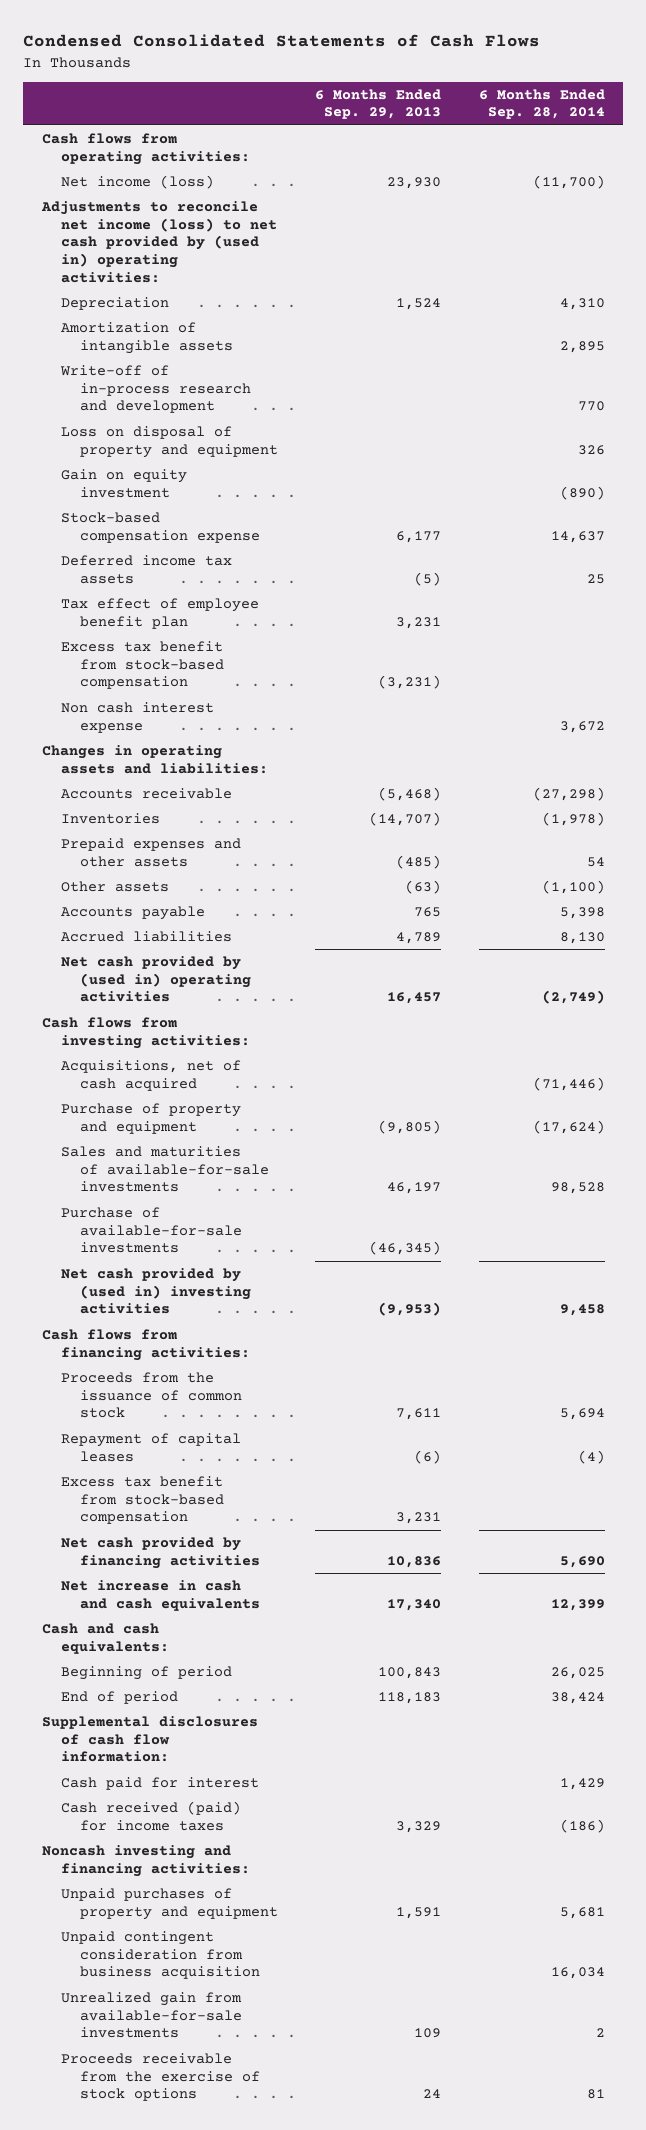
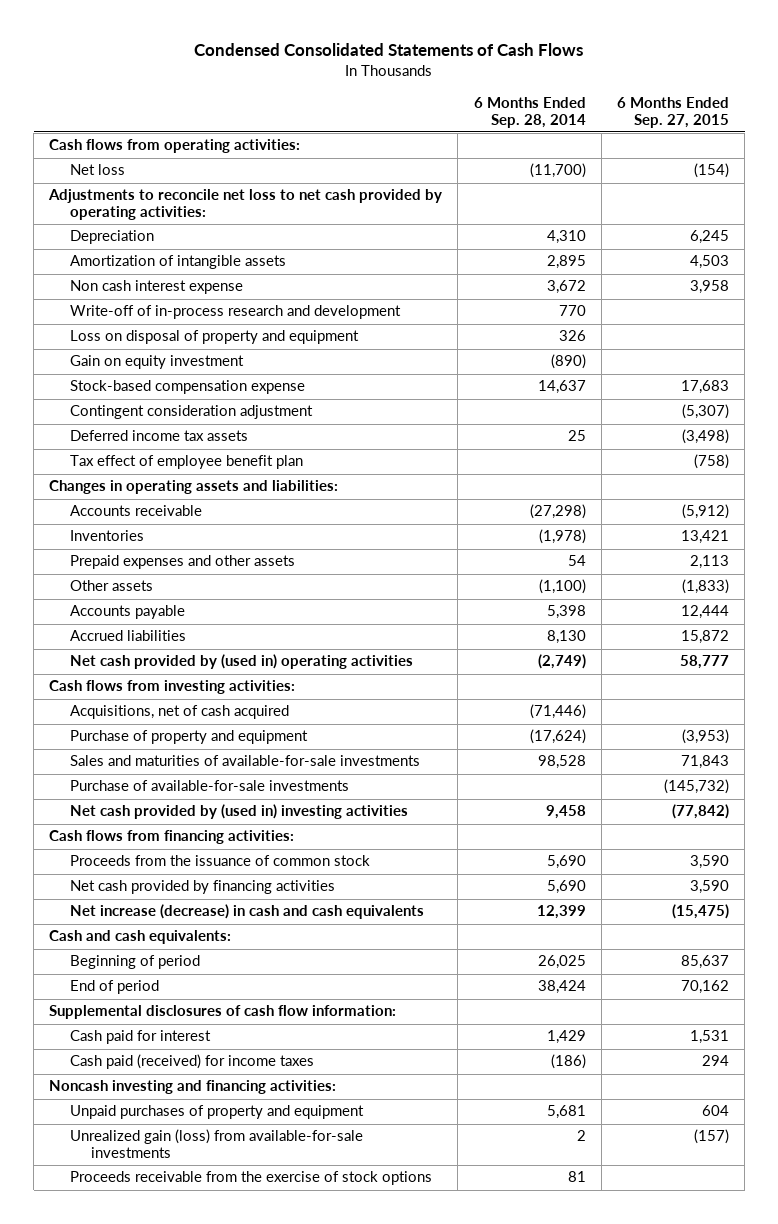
[315,88,442,120] 6 Months Ended Sep. 29, 2013 -> none
none -> [616,96,729,128] 6 Months Ended Sep. 27, 2015
[60,175,214,190] Net income (loss) -> [70,164,126,176] Net loss
[40,201,277,283] Adjustments to reconcile net income (loss) to net cash provided by (used in) operating activities: -> [48,189,443,221] Adjustments to reconcile net loss to net cash provided by operating activities:
[60,702,214,733] Non cash interest expense -> [70,280,244,295] Non cash interest expense
none -> [70,405,314,420] Contingent consideration adjustment
[60,641,224,690] Excess tax benefit from stock-based compensation -> none
[60,1433,241,1462] Repayment of capital leases -> none
[60,1476,224,1525] Excess tax benefit from stock-based compensation -> none
[559,1408,605,1421] 5,694 -> [546,855,586,870] 5,690
[60,1580,260,1611] Net increase in cash and cash equivalents -> [70,904,425,920] Net increase (decrease) in cash and cash equivalents
[60,1801,241,1831] Cash received (paid) for income taxes -> [70,1054,315,1070] Cash paid (received) for income taxes
[60,1931,260,1980] Unpaid contingent consideration from business acquisition -> none
[60,1992,242,2039] Unrealized gain from available-for-sale investments -> [70,1129,364,1159] Unrealized gain (loss) from available-for-sale investments

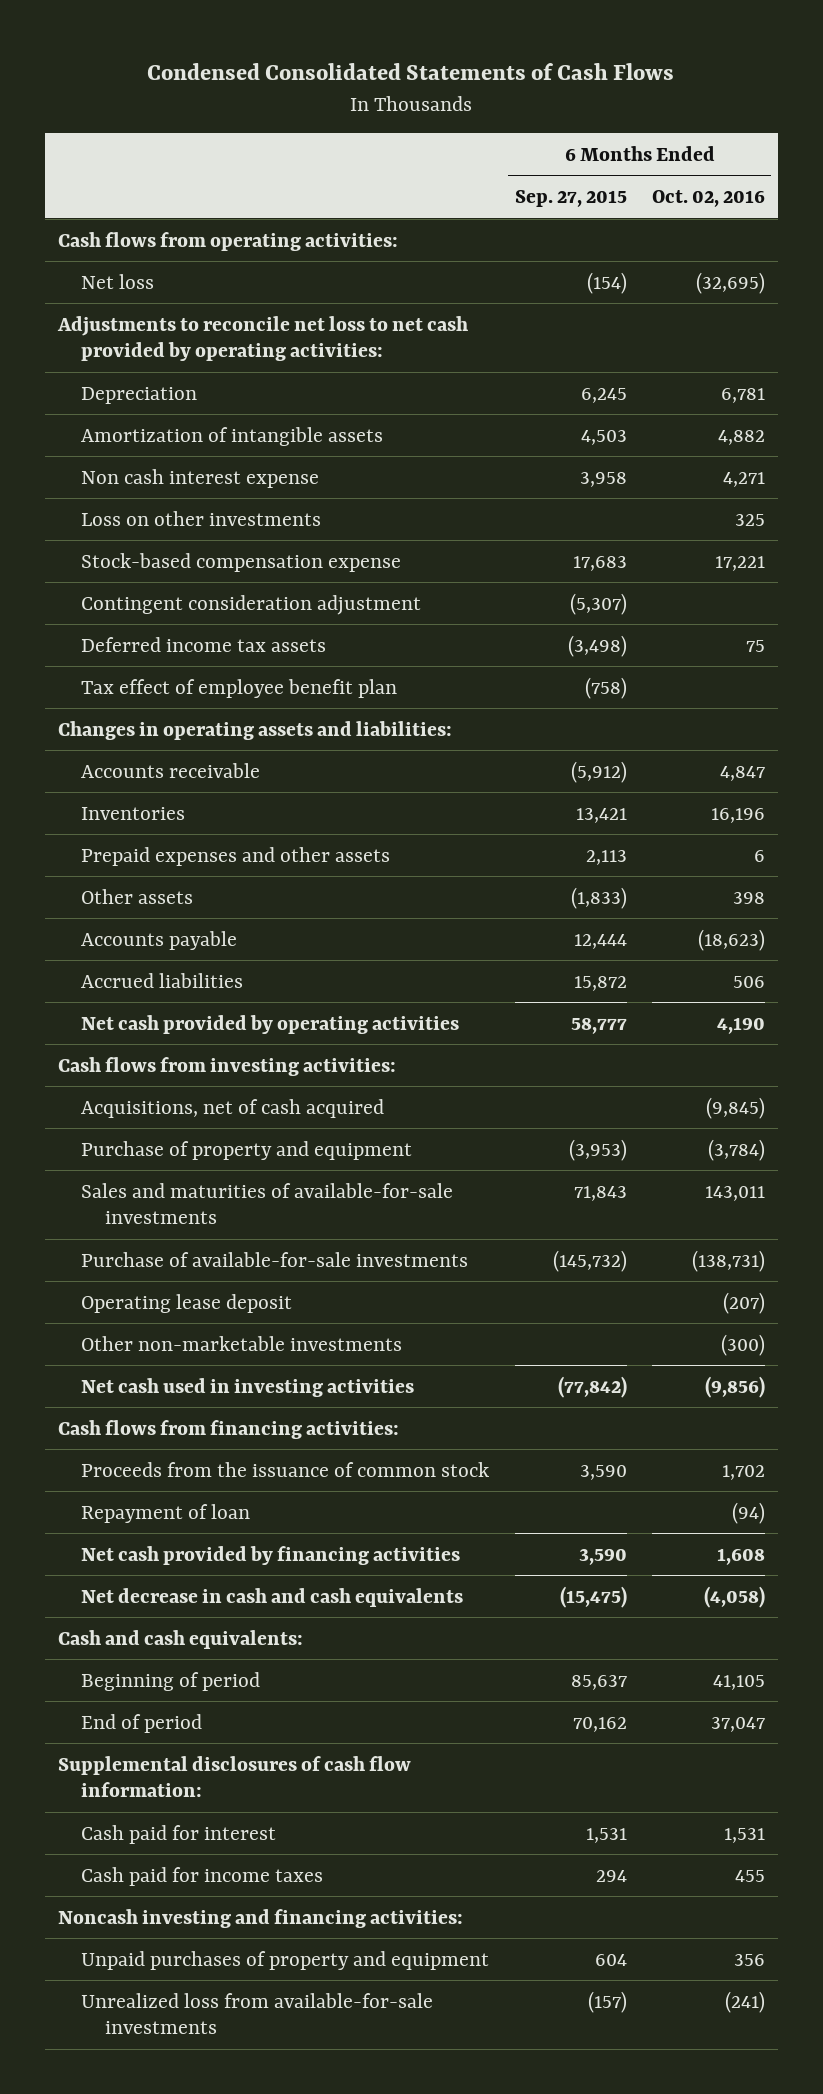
[473,96,586,128] 6 Months Ended Sep. 28, 2014 -> none
none -> [652,189,766,207] Oct. 02, 2016
[70,305,402,320] Write-off of in-process research and development -> none
[70,330,360,345] Loss on disposal of property and equipment -> none
[70,355,245,370] Gain on equity investment -> none
none -> [81,510,322,526] Loss on other investments
[70,654,414,670] Net cash provided by (used in) operating activities -> [81,1014,460,1034] Net cash provided by operating activities
none -> [81,1293,293,1313] Operating lease deposit
none -> [81,1335,403,1351] Other non-marketable investments
[70,804,409,820] Net cash provided by (used in) investing activities -> [81,1377,415,1397] Net cash used in investing activities
none -> [81,1503,251,1523] Repayment of loan
[70,904,425,920] Net increase (decrease) in cash and cash equivalents -> [81,1587,464,1607] Net decrease in cash and cash equivalents
[70,1054,315,1070] Cash paid (received) for income taxes -> [81,1866,324,1886] Cash paid for income taxes
[70,1171,433,1186] Proceeds receivable from the exercise of stock options -> none
[70,1129,364,1159] Unrealized gain (loss) from available-for-sale investments -> [81,1992,434,2035] Unrealized loss from available-for-sale investments

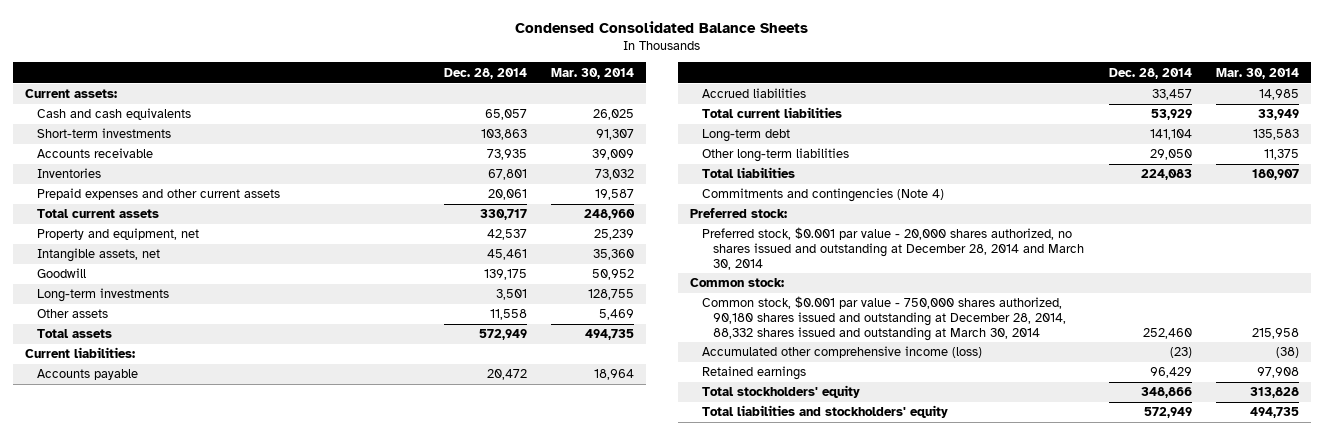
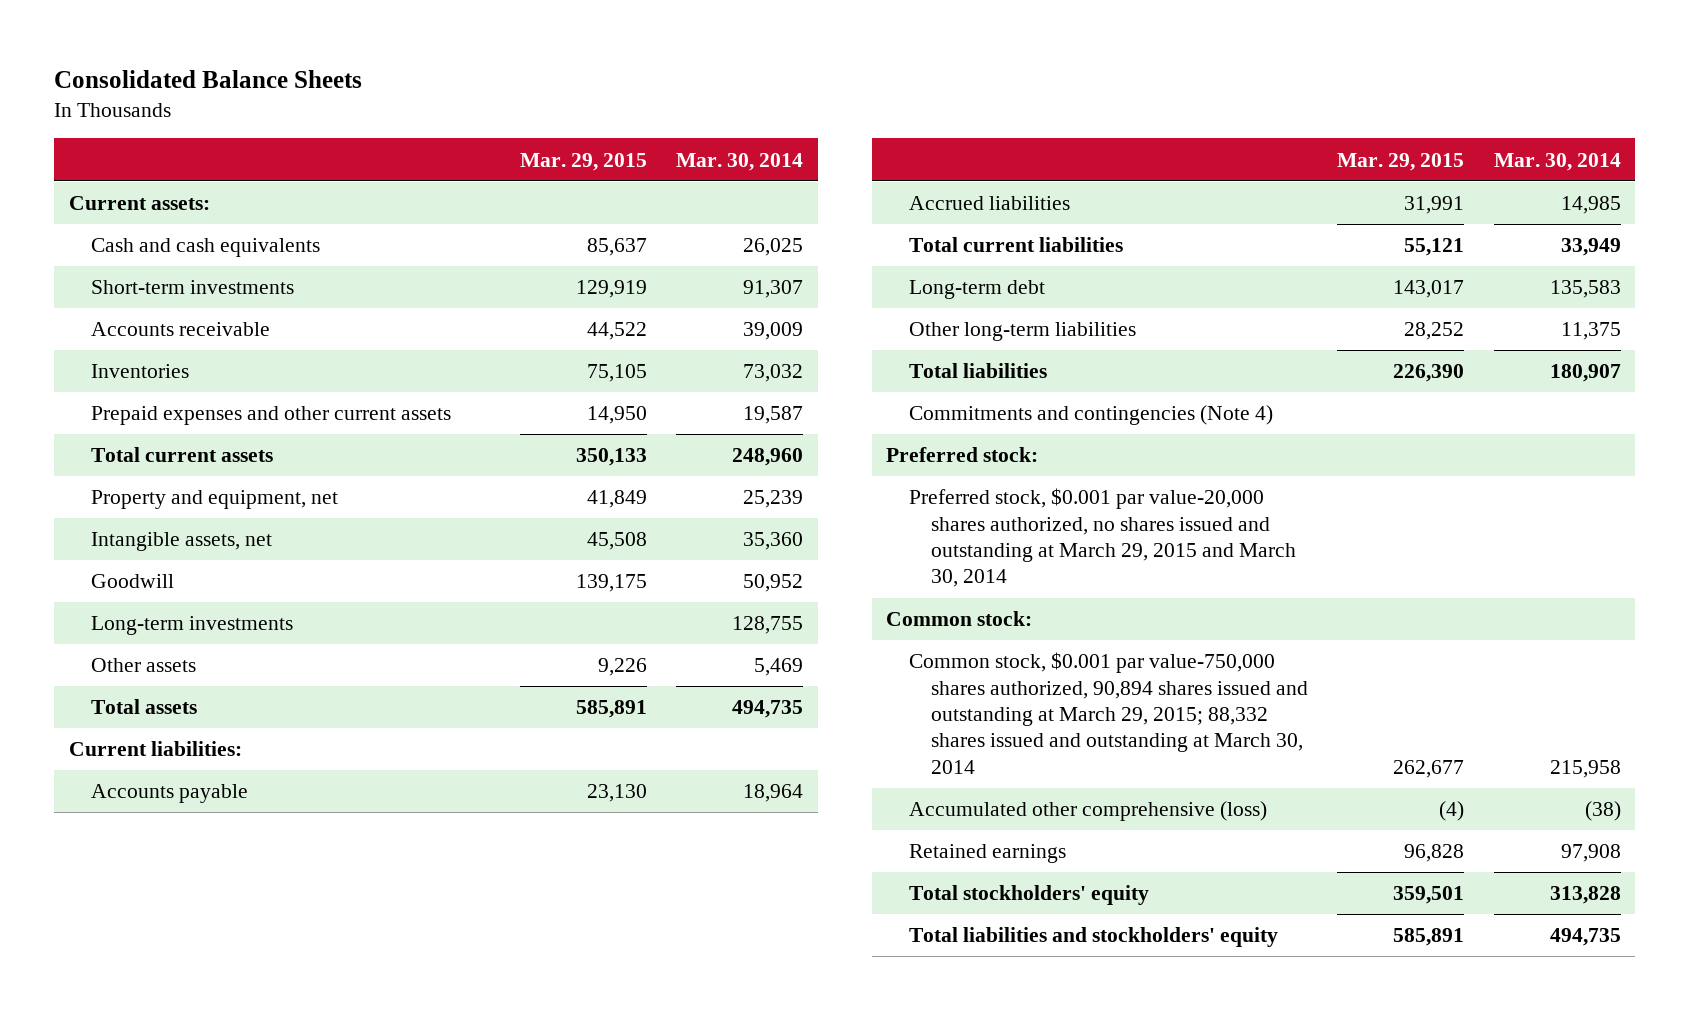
[515,20,809,33] Condensed Consolidated Balance Sheets -> [54,69,363,88] Consolidated Balance Sheets
[443,67,527,79] Dec. 28, 2014 -> none
none -> [519,152,647,171] Mar. 29, 2015
[701,227,1085,270] Preferred stock, $0.001 par value - 20,000 shares authorized, no shares issued and outstanding at December 28, 2014 and March 30, 2014 -> [908,488,1297,588] Preferred stock, $0.001 par value-20,000 shares authorized, no shares issued and outstanding at March 29, 2015 and March 30, 2014
[701,296,1067,341] Common stock, $0.001 par value - 750,000 shares authorized, 90,180 shares issued and outstanding at December 28, 2014, 88,332 shares issued and outstanding at March 30, 2014 -> [908,652,1309,774] Common stock, $0.001 par value-750,000 shares authorized, 90,894 shares issued and outstanding at March 29, 2015; 88,332 shares issued and outstanding at March 30, 2014
[701,346,982,359] Accumulated other comprehensive income (loss) -> [908,801,1267,822] Accumulated other comprehensive (loss)

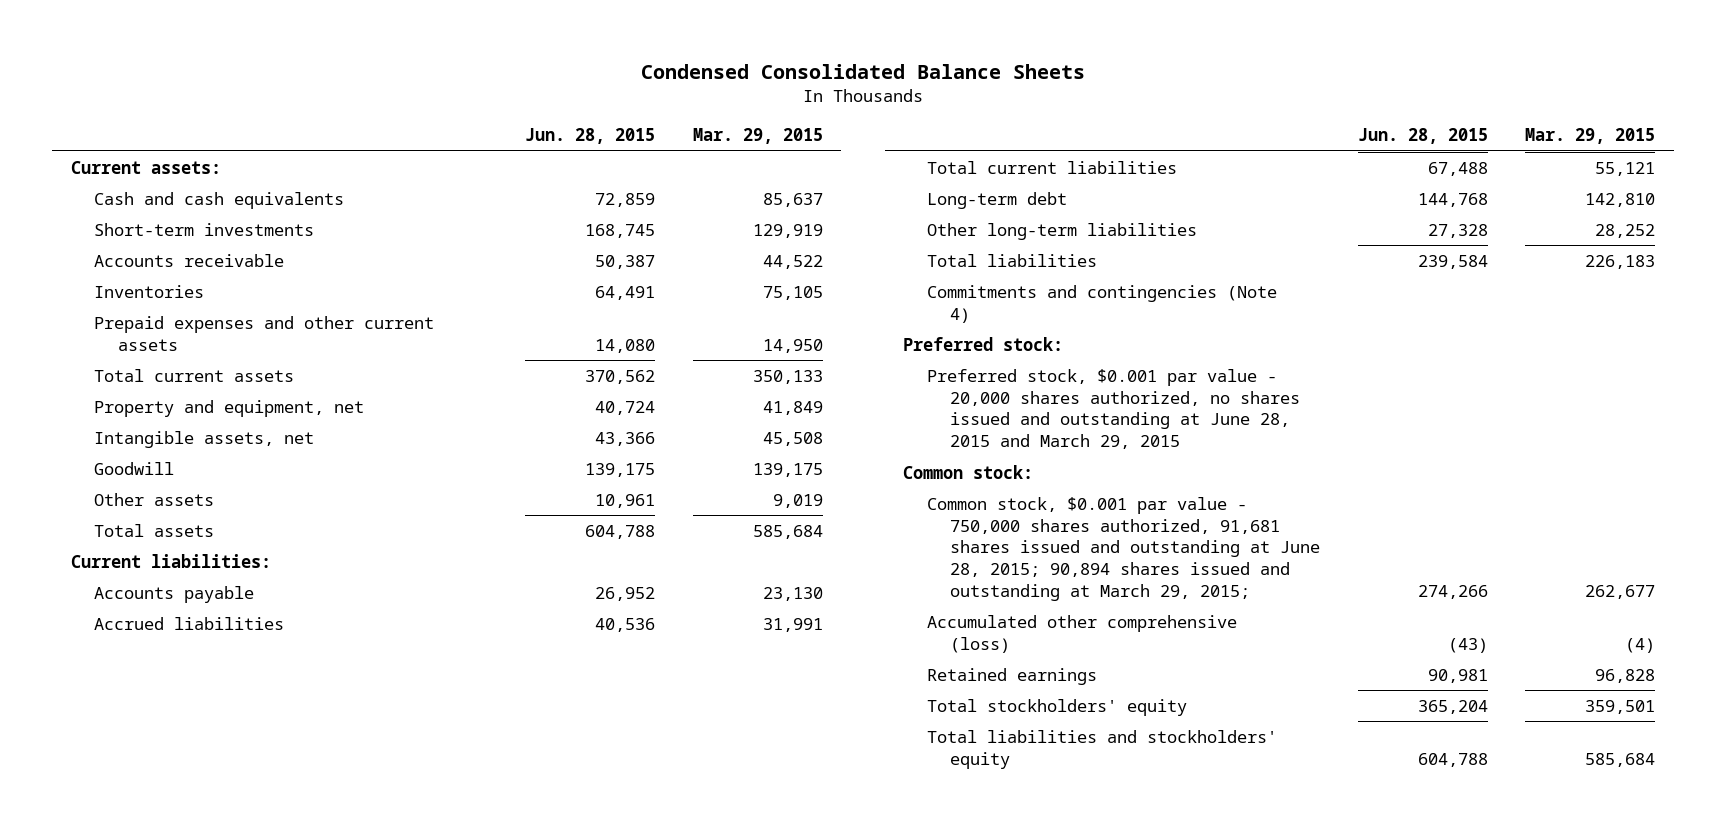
[54,69,363,88] Consolidated Balance Sheets -> [640,63,1085,79] Condensed Consolidated Balance Sheets
[676,152,804,171] Mar. 30, 2014 -> none
none -> [525,128,656,145] Jun. 28, 2015
[91,616,294,636] Long-term investments -> none
[597,658,647,677] 9,226 -> [772,493,823,508] 9,019
[575,700,647,719] 585,891 -> [752,524,823,539] 585,684
[1393,280,1465,299] 143,017 -> [1585,192,1656,207] 142,810
[1393,364,1465,383] 226,390 -> [1585,254,1656,269] 226,183
[908,488,1297,588] Preferred stock, $0.001 par value-20,000 shares authorized, no shares issued and outstanding at March 29, 2015 and March 30, 2014 -> [926,368,1301,450] Preferred stock, $0.001 par value - 20,000 shares authorized, no shares issued and outstanding at June 28, 2015 and March 29, 2015
[908,652,1309,774] Common stock, $0.001 par value-750,000 shares authorized, 90,894 shares issued and outstanding at March 29, 2015; 88,332 shares issued and outstanding at March 30, 2014 -> [926,496,1321,601] Common stock, $0.001 par value - 750,000 shares authorized, 91,681 shares issued and outstanding at June 28, 2015; 90,894 shares issued and outstanding at March 29, 2015;
[1393,928,1465,947] 585,891 -> [1585,752,1656,767] 585,684

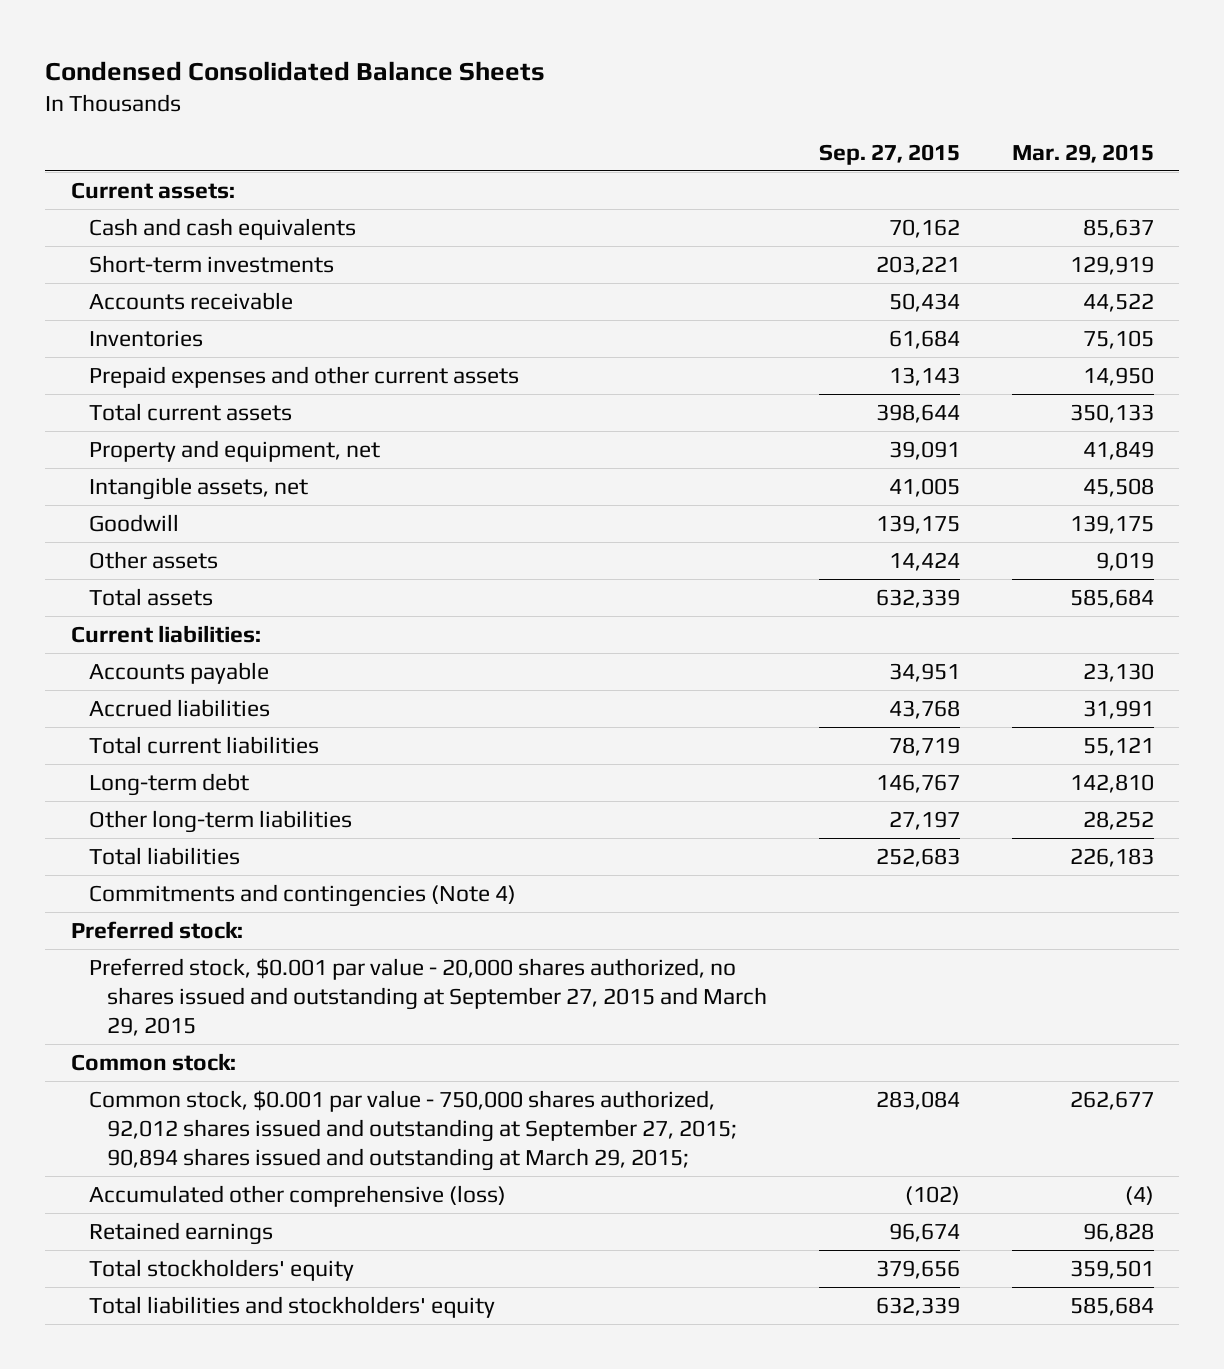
[525,128,656,145] Jun. 28, 2015 -> none
none -> [818,143,960,165] Sep. 27, 2015
[926,368,1301,450] Preferred stock, $0.001 par value - 20,000 shares authorized, no shares issued and outstanding at June 28, 2015 and March 29, 2015 -> [88,957,767,1036] Preferred stock, $0.001 par value - 20,000 shares authorized, no shares issued and outstanding at September 27, 2015 and March 29, 2015
[926,496,1321,601] Common stock, $0.001 par value - 750,000 shares authorized, 91,681 shares issued and outstanding at June 28, 2015; 90,894 shares issued and outstanding at March 29, 2015; -> [88,1089,737,1171] Common stock, $0.001 par value - 750,000 shares authorized, 92,012 shares issued and outstanding at September 27, 2015; 90,894 shares issued and outstanding at March 29, 2015;

